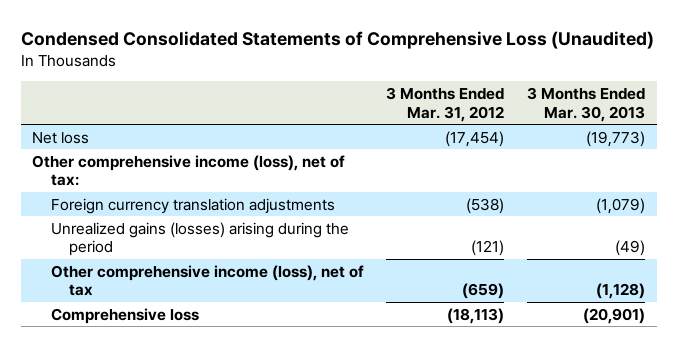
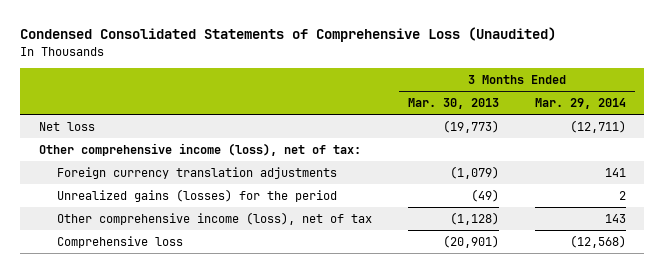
[386,86,505,122] 3 Months Ended Mar. 31, 2012 -> none
none -> [535,98,627,110] Mar. 29, 2014
[50,221,349,257] Unrealized gains (losses) arising during the period -> [56,188,337,202] Unrealized gains (losses) for the period

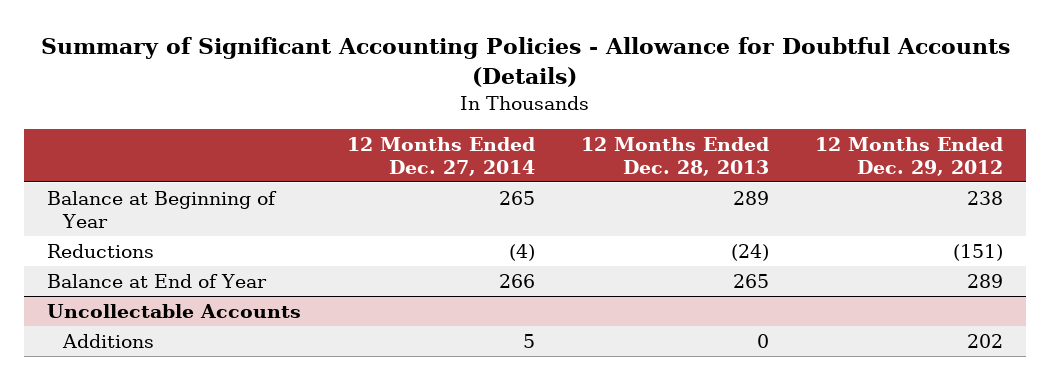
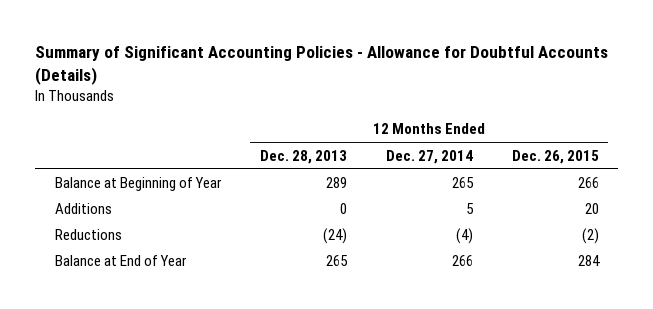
[815,136,1004,177] 12 Months Ended Dec. 29, 2012 -> none
none -> [511,149,599,164] Dec. 26, 2015
none -> [54,203,112,215] Additions
[47,303,302,318] Uncollectable Accounts -> none
[61,333,154,348] Additions -> none

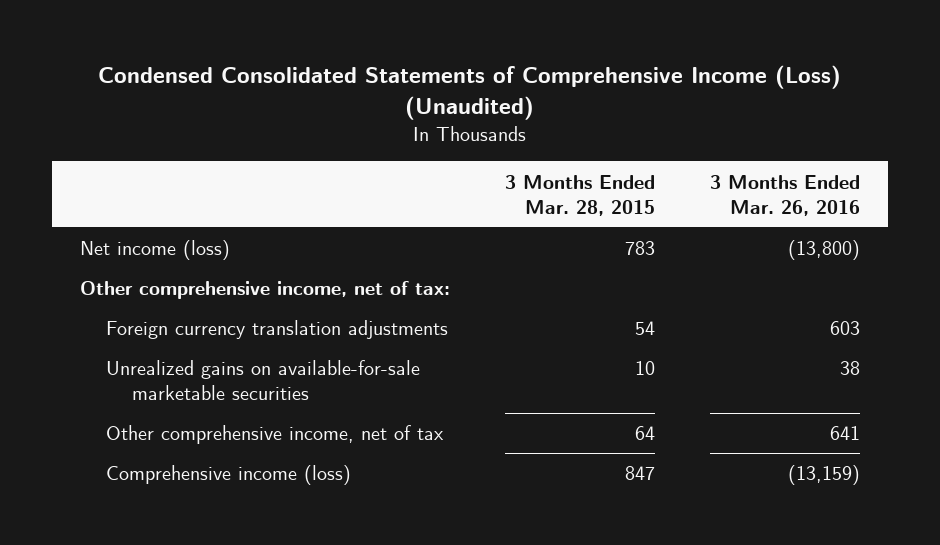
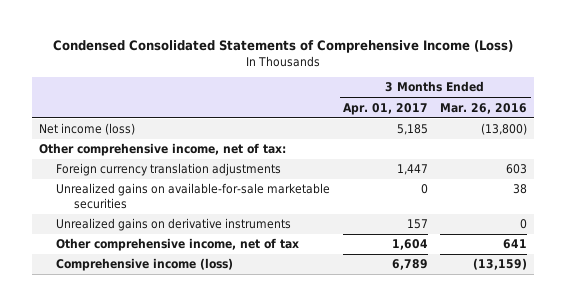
[97,65,841,121] Condensed Consolidated Statements of Comprehensive Income (Loss) (Unaudited) -> [53,40,514,54] Condensed Consolidated Statements of Comprehensive Income (Loss)
[504,174,655,216] 3 Months Ended Mar. 28, 2015 -> none
none -> [342,102,428,115] Apr. 01, 2017
none -> [56,218,292,232] Unrealized gains on derivative instruments

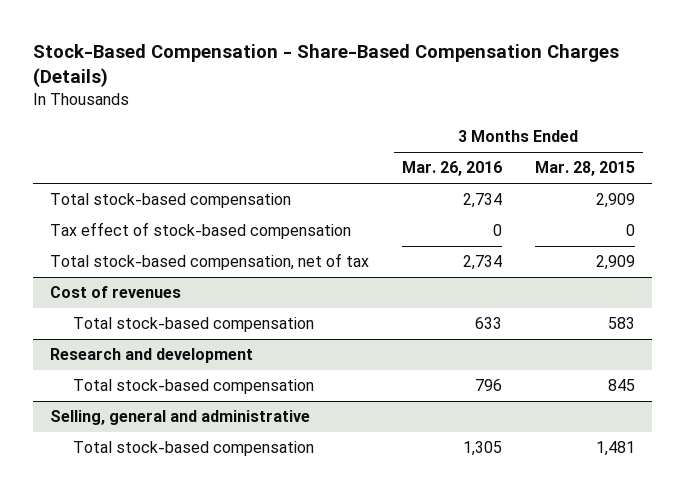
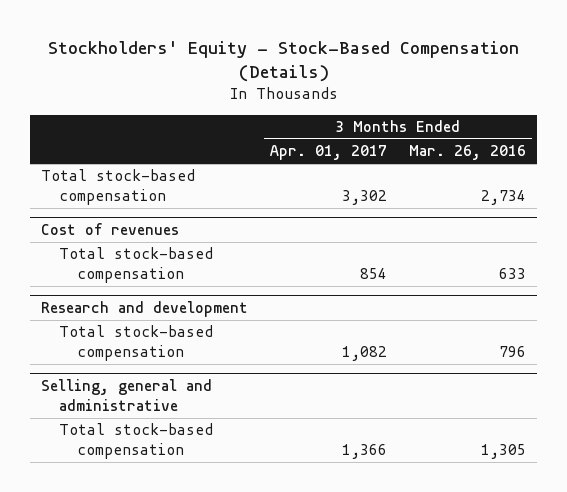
[33,44,620,88] Stock-Based Compensation - Share-Based Compensation Charges (Details) -> [47,40,519,83] Stockholders' Equity - Stock-Based Compensation (Details)
[535,161,636,177] Mar. 28, 2015 -> none
none -> [270,145,388,161] Apr. 01, 2017
[49,222,351,240] Tax effect of stock-based compensation -> none
[49,253,369,271] Total stock-based compensation, net of tax -> none

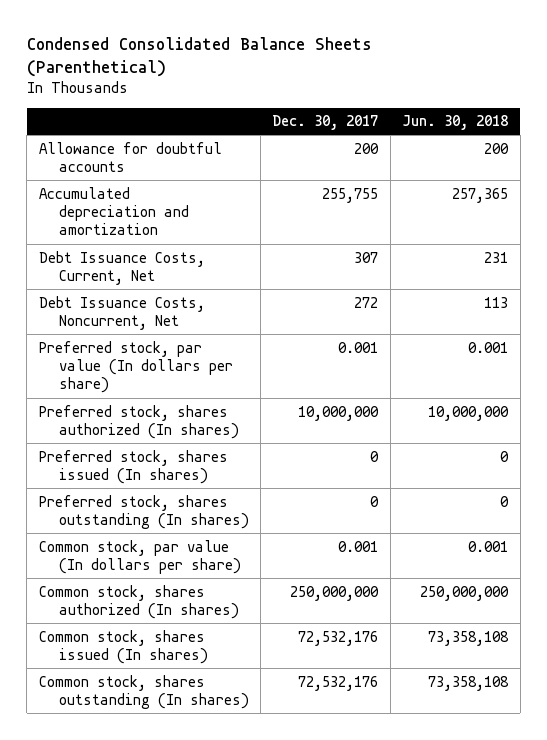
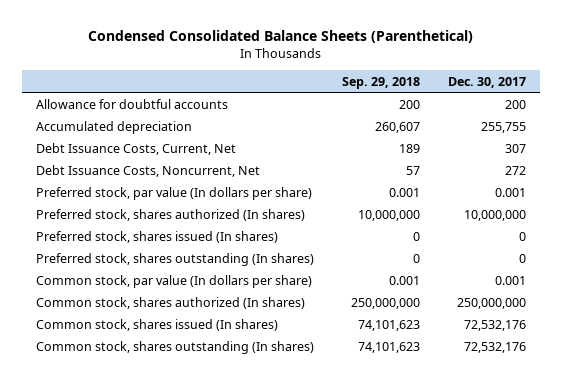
[402,115,509,131] Jun. 30, 2018 -> none
none -> [341,76,420,89] Sep. 29, 2018
[38,186,189,236] Accumulated depreciation and amortization -> [35,120,192,134] Accumulated depreciation

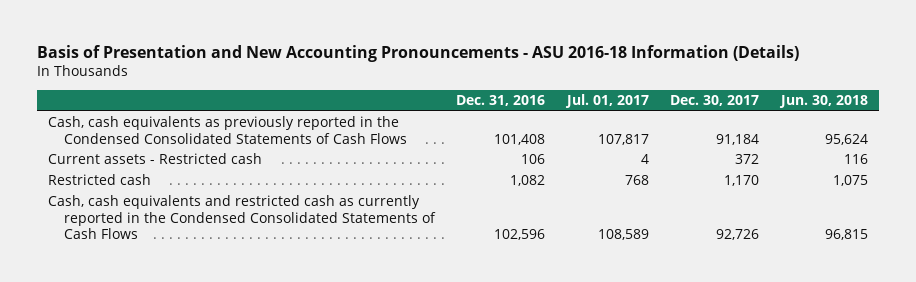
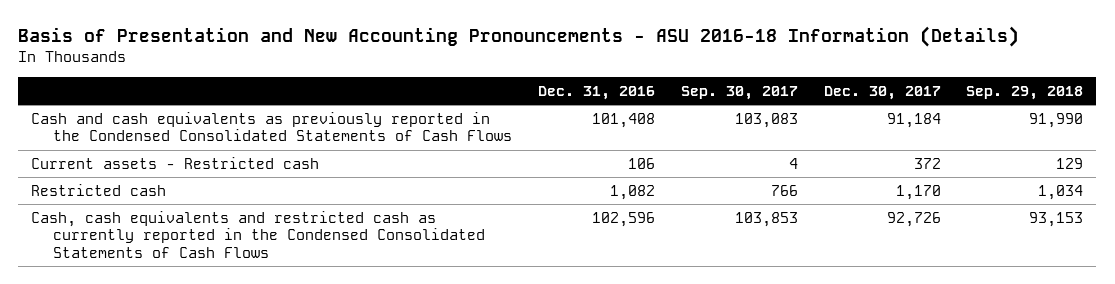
[564,93,649,108] Jul. 01, 2017 -> none
[779,94,869,108] Jun. 30, 2018 -> none
none -> [680,85,798,100] Sep. 30, 2017
none -> [966,85,1084,100] Sep. 29, 2018
[47,116,407,144] Cash, cash equivalents as previously reported in the Condensed Consolidated Statements of Cash Flows -> [31,111,512,142] Cash and cash equivalents as previously reported in the Condensed Consolidated Statements of Cash Flows

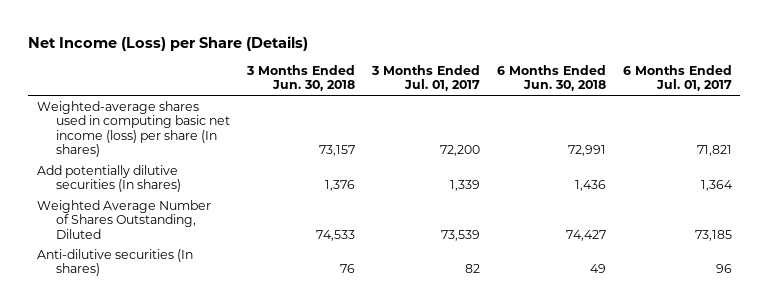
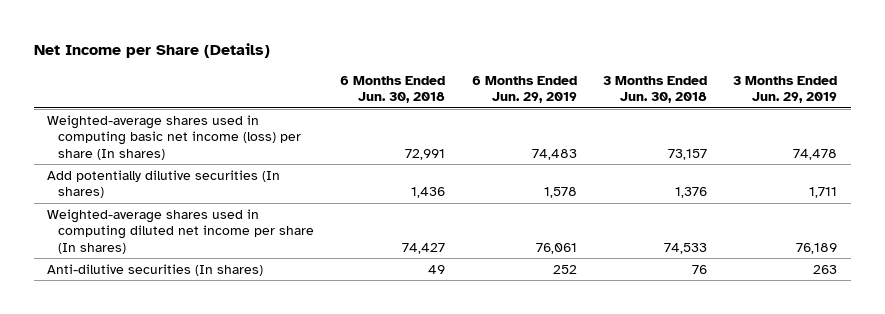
[28,35,309,51] Net Income (Loss) per Share (Details) -> [34,43,271,59] Net Income per Share (Details)
[371,64,481,92] 3 Months Ended Jul. 01, 2017 -> none
[622,64,732,92] 6 Months Ended Jul. 01, 2017 -> none
none -> [471,75,577,104] 6 Months Ended Jun. 29, 2019
none -> [733,75,838,104] 3 Months Ended Jun. 29, 2019
[36,199,211,239] Weighted Average Number of Shares Outstanding, Diluted -> [47,208,314,255] Weighted-average shares used in computing diluted net income per share (In shares)

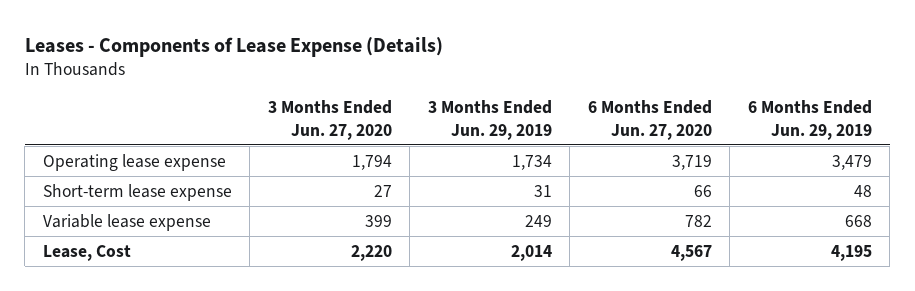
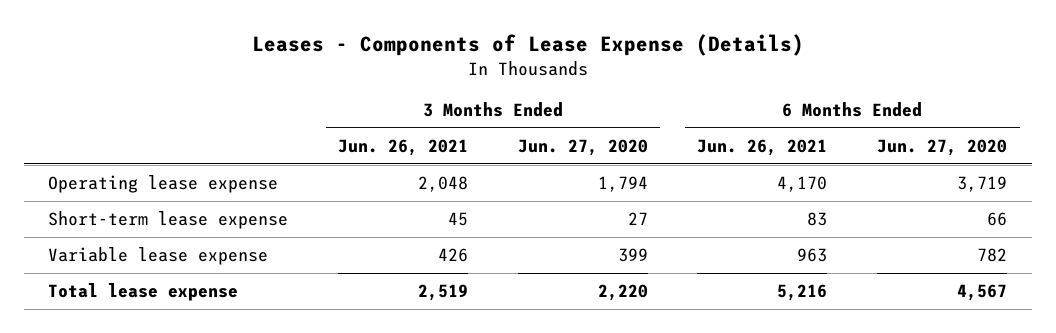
[427,100,552,140] 3 Months Ended Jun. 29, 2019 -> none
[747,100,872,140] 6 Months Ended Jun. 29, 2019 -> none
none -> [338,138,469,156] Jun. 26, 2021
none -> [697,138,828,156] Jun. 26, 2021
[42,244,131,261] Lease, Cost -> [48,282,239,301] Total lease expense

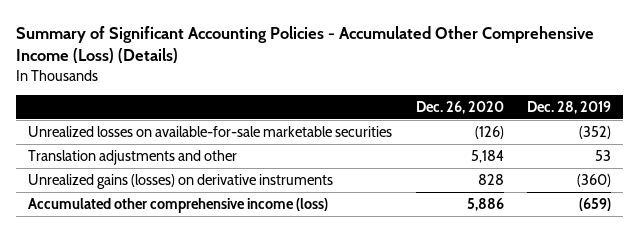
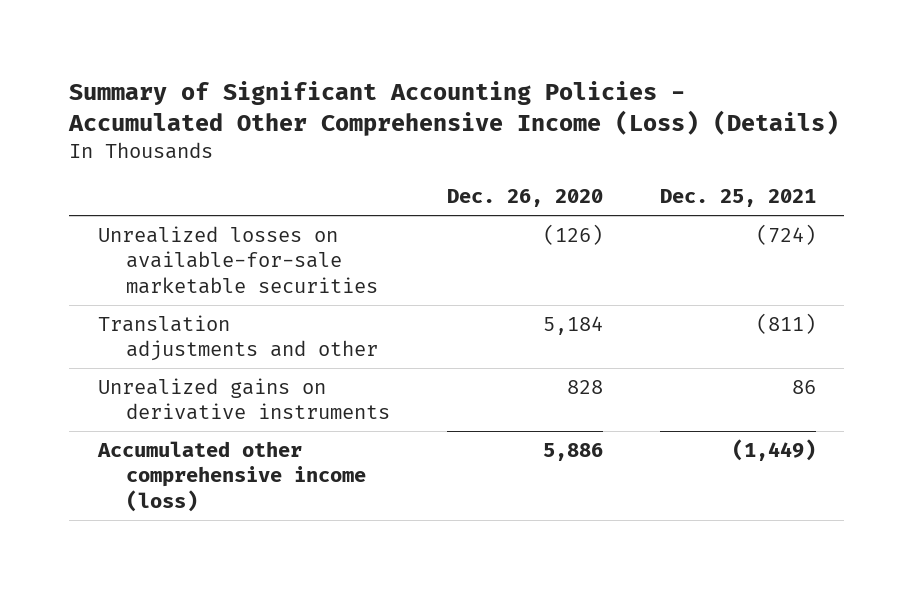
[527,101,612,115] Dec. 28, 2019 -> none
none -> [659,189,816,208] Dec. 25, 2021
[27,174,333,190] Unrealized gains (losses) on derivative instruments -> [97,377,390,421] Unrealized gains on derivative instruments

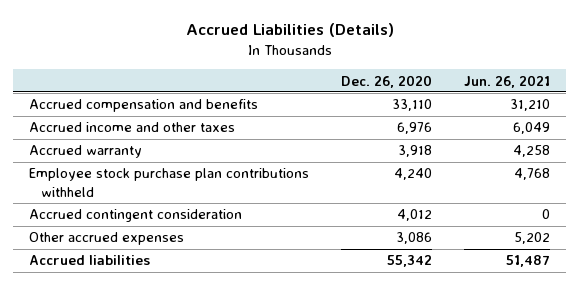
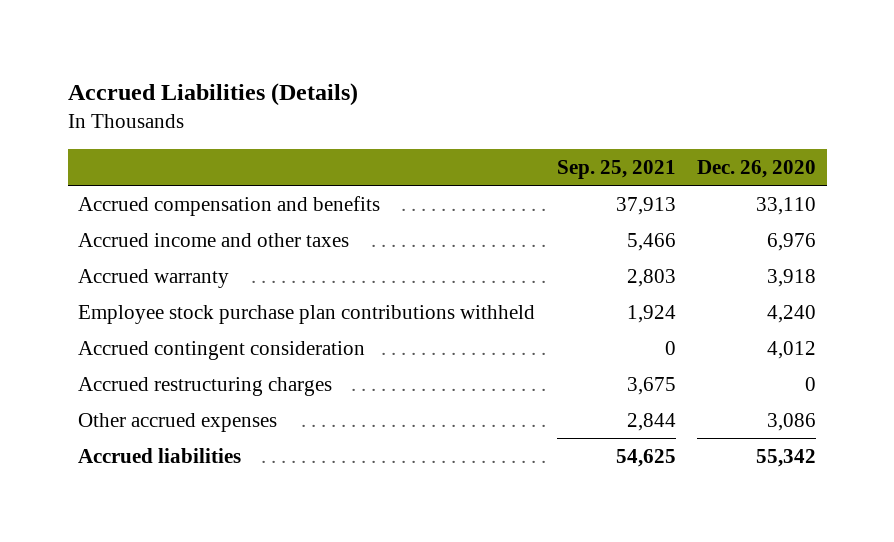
[464,74,551,88] Jun. 26, 2021 -> none
none -> [556,159,676,179] Sep. 25, 2021
none -> [78,376,333,396] Accrued restructuring charges

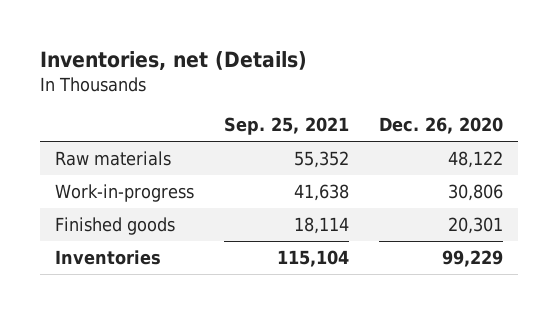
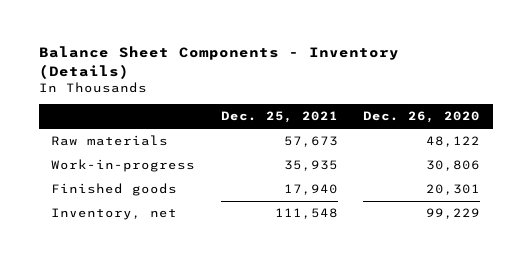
[39,51,307,71] Inventories, net (Details) -> [38,46,399,79] Balance Sheet Components - Inventory (Details)
[224,117,350,136] Sep. 25, 2021 -> none
none -> [220,111,338,124] Dec. 25, 2021
[54,249,161,265] Inventories -> [51,208,178,221] Inventory, net

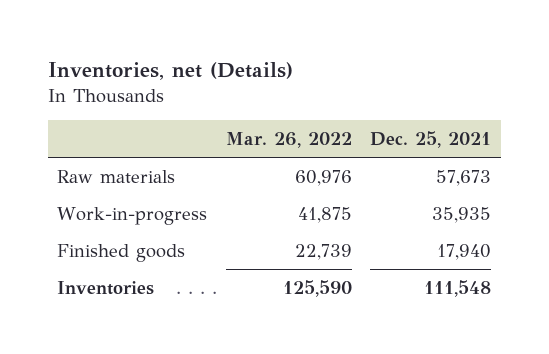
[38,46,399,79] Balance Sheet Components - Inventory (Details) -> [48,61,294,80] Inventories, net (Details)
[362,111,480,124] Dec. 26, 2020 -> none
none -> [225,131,352,148] Mar. 26, 2022
[51,208,178,221] Inventory, net -> [57,280,155,295] Inventories

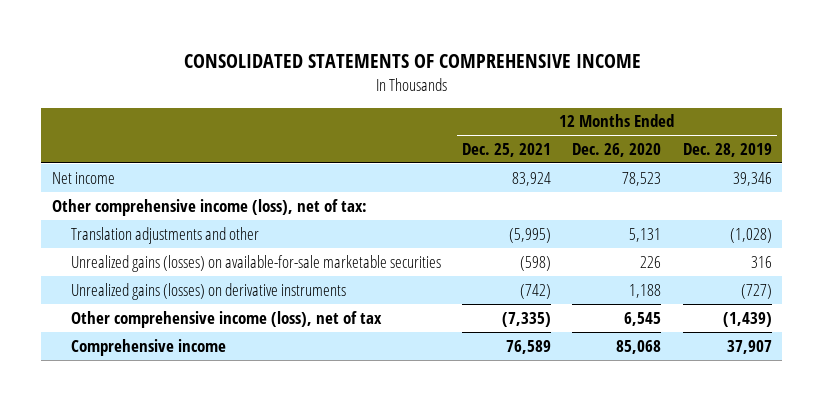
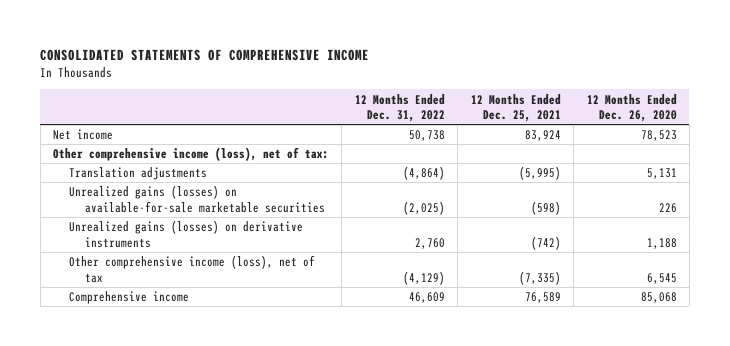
[682,143,772,158] Dec. 28, 2019 -> none
none -> [354,93,445,123] 12 Months Ended Dec. 31, 2022
[70,226,259,244] Translation adjustments and other -> [69,167,208,181] Translation adjustments

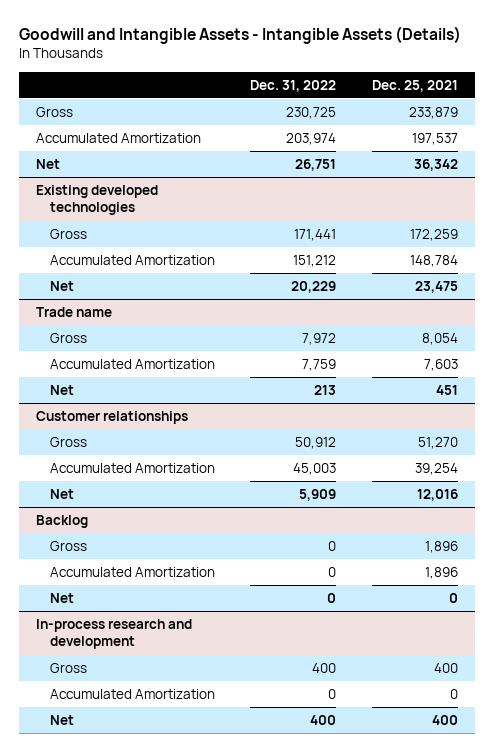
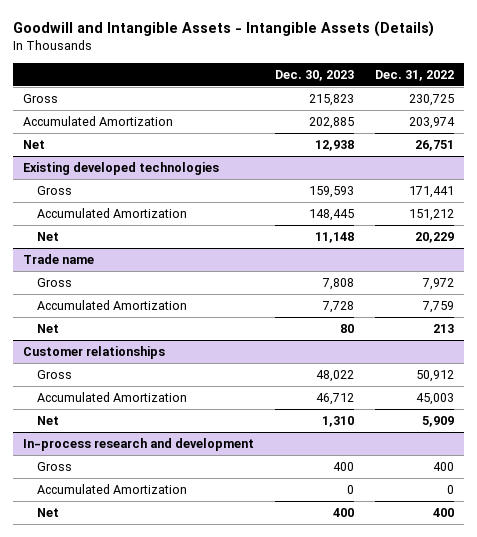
[371,79,458,92] Dec. 25, 2021 -> none
none -> [275,69,355,81] Dec. 30, 2023
[36,515,89,529] Backlog -> none
[50,541,88,552] Gross -> none
[50,567,216,578] Accumulated Amortization -> none
[50,593,75,604] Net -> none

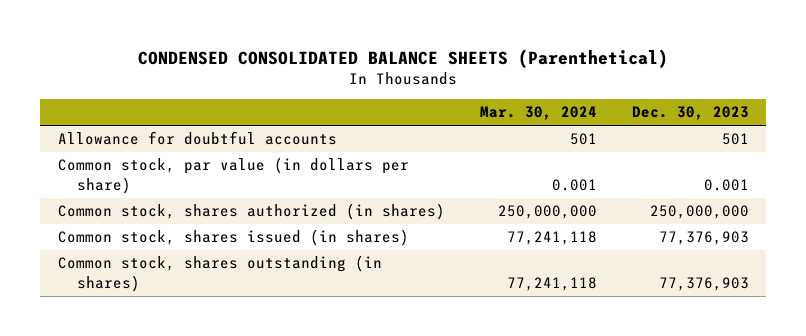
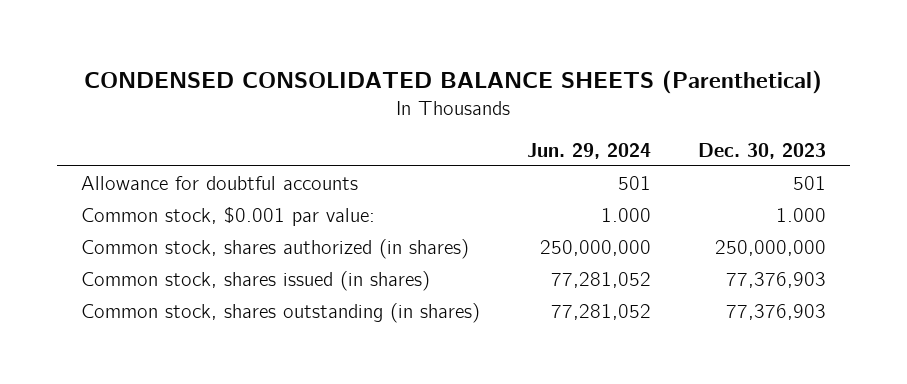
[479,106,597,121] Mar. 30, 2024 -> none
none -> [526,143,651,160] Jun. 29, 2024
[57,157,409,194] Common stock, par value (in dollars per share) -> [80,206,375,226] Common stock, $0.001 par value:
[703,178,749,191] 0.001 -> [775,207,826,222] 1.000

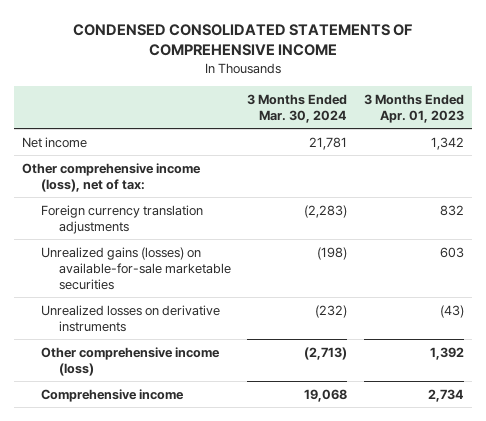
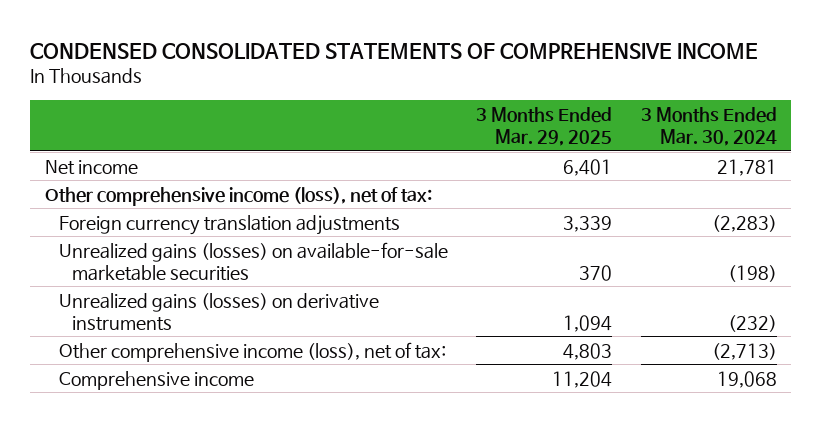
[363,93,464,123] 3 Months Ended Apr. 01, 2023 -> none
none -> [476,106,613,146] 3 Months Ended Mar. 29, 2025
[40,304,220,332] Unrealized losses on derivative instruments -> [58,292,379,331] Unrealized gains (losses) on derivative instruments
[40,346,220,376] Other comprehensive income (loss) -> [58,341,446,362] Other comprehensive income (loss), net of tax:

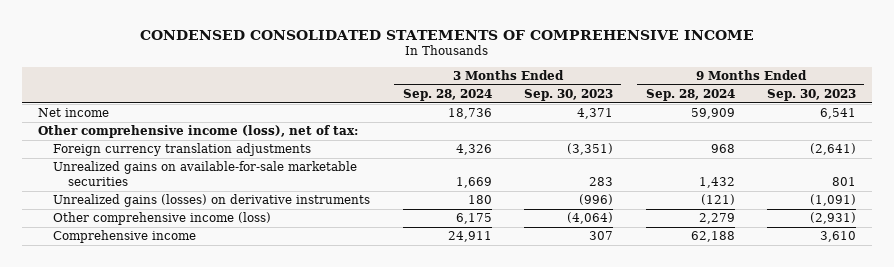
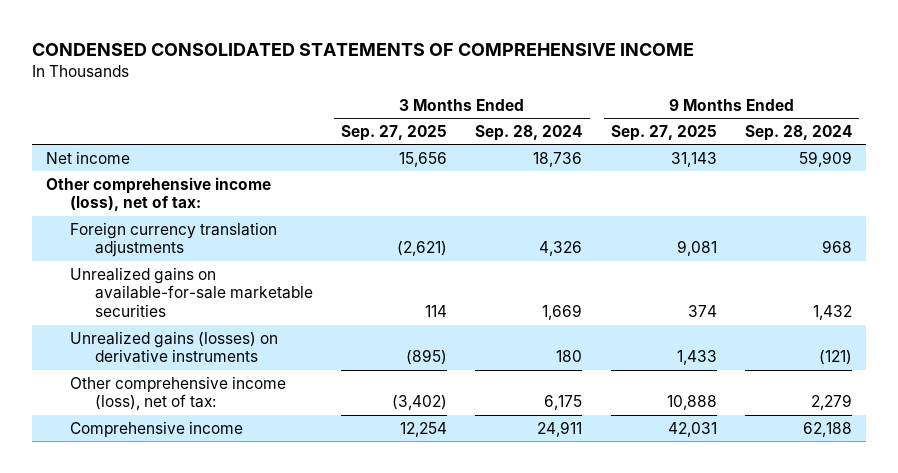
[524,88,614,101] Sep. 30, 2023 -> none
[767,88,857,101] Sep. 30, 2023 -> none
none -> [340,124,447,141] Sep. 27, 2025
none -> [610,124,717,141] Sep. 27, 2025
[53,212,272,226] Other comprehensive income (loss) -> [70,375,287,411] Other comprehensive income (loss), net of tax:

